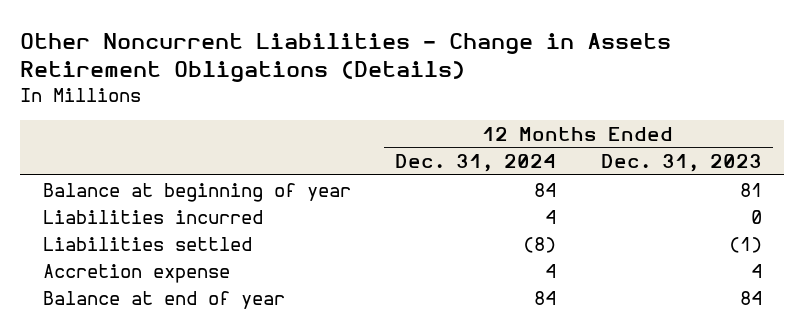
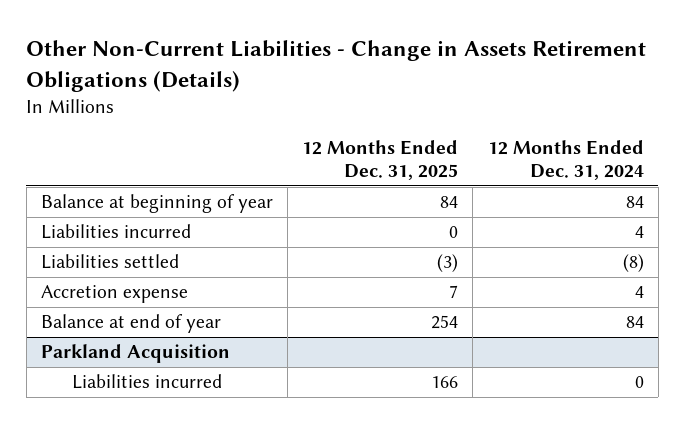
[20,32,672,83] Other Noncurrent Liabilities - Change in Assets Retirement Obligations (Details) -> [26,40,647,92] Other Non-Current Liabilities - Change in Assets Retirement Obligations (Details)
[600,154,762,173] Dec. 31, 2023 -> none
none -> [302,139,459,181] 12 Months Ended Dec. 31, 2025
none -> [40,344,230,364] Parkland Acquisition
none -> [71,374,222,390] Liabilities incurred

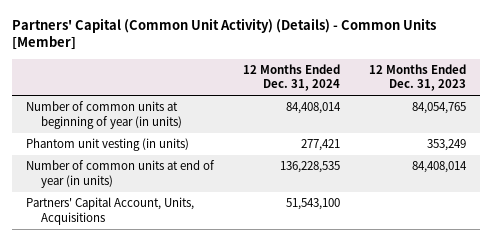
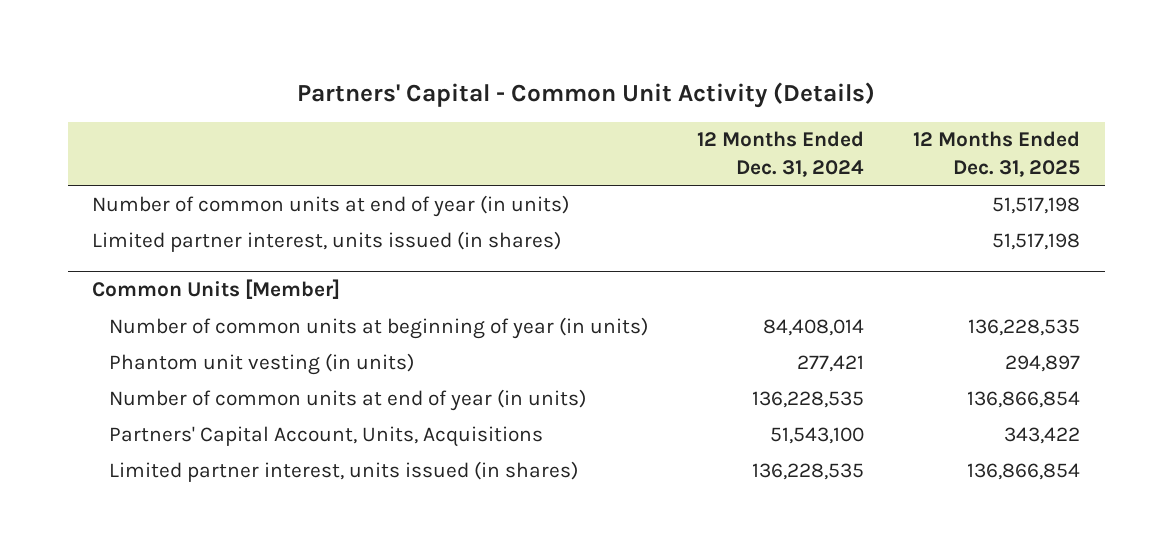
[11,17,436,51] Partners' Capital (Common Unit Activity) (Details) - Common Units [Member] -> [297,81,876,108] Partners' Capital - Common Unit Activity (Details)
[368,63,466,92] 12 Months Ended Dec. 31, 2023 -> none
none -> [913,131,1081,177] 12 Months Ended Dec. 31, 2025
none -> [92,194,570,217] Number of common units at end of year (in units)
none -> [92,230,562,252] Limited partner interest, units issued (in shares)
none -> [92,279,341,300] Common Units [Member]
none -> [109,460,579,482] Limited partner interest, units issued (in shares)

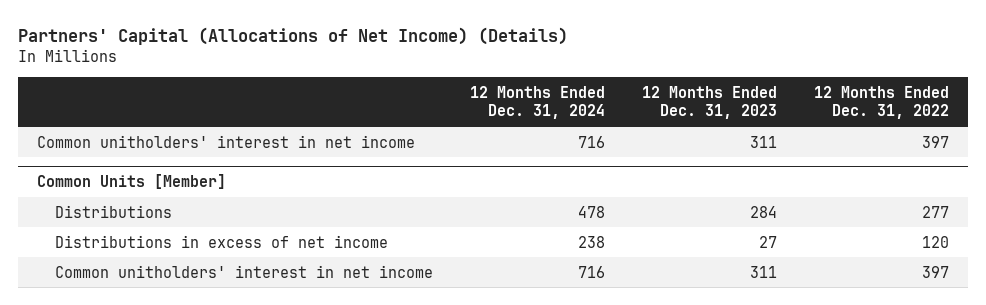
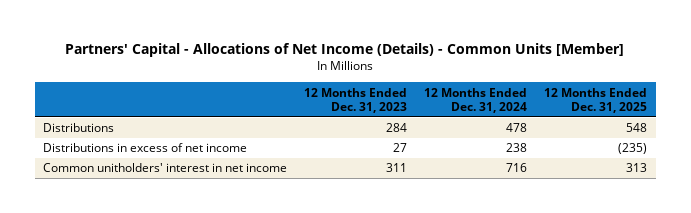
[18,26,569,45] Partners' Capital (Allocations of Net Income) (Details) -> [65,42,625,57] Partners' Capital - Allocations of Net Income (Details) - Common Units [Member]
[814,85,950,120] 12 Months Ended Dec. 31, 2022 -> none
none -> [544,87,648,114] 12 Months Ended Dec. 31, 2025
[37,134,416,148] Common unitholders' interest in net income -> none
[37,174,227,190] Common Units [Member] -> none

